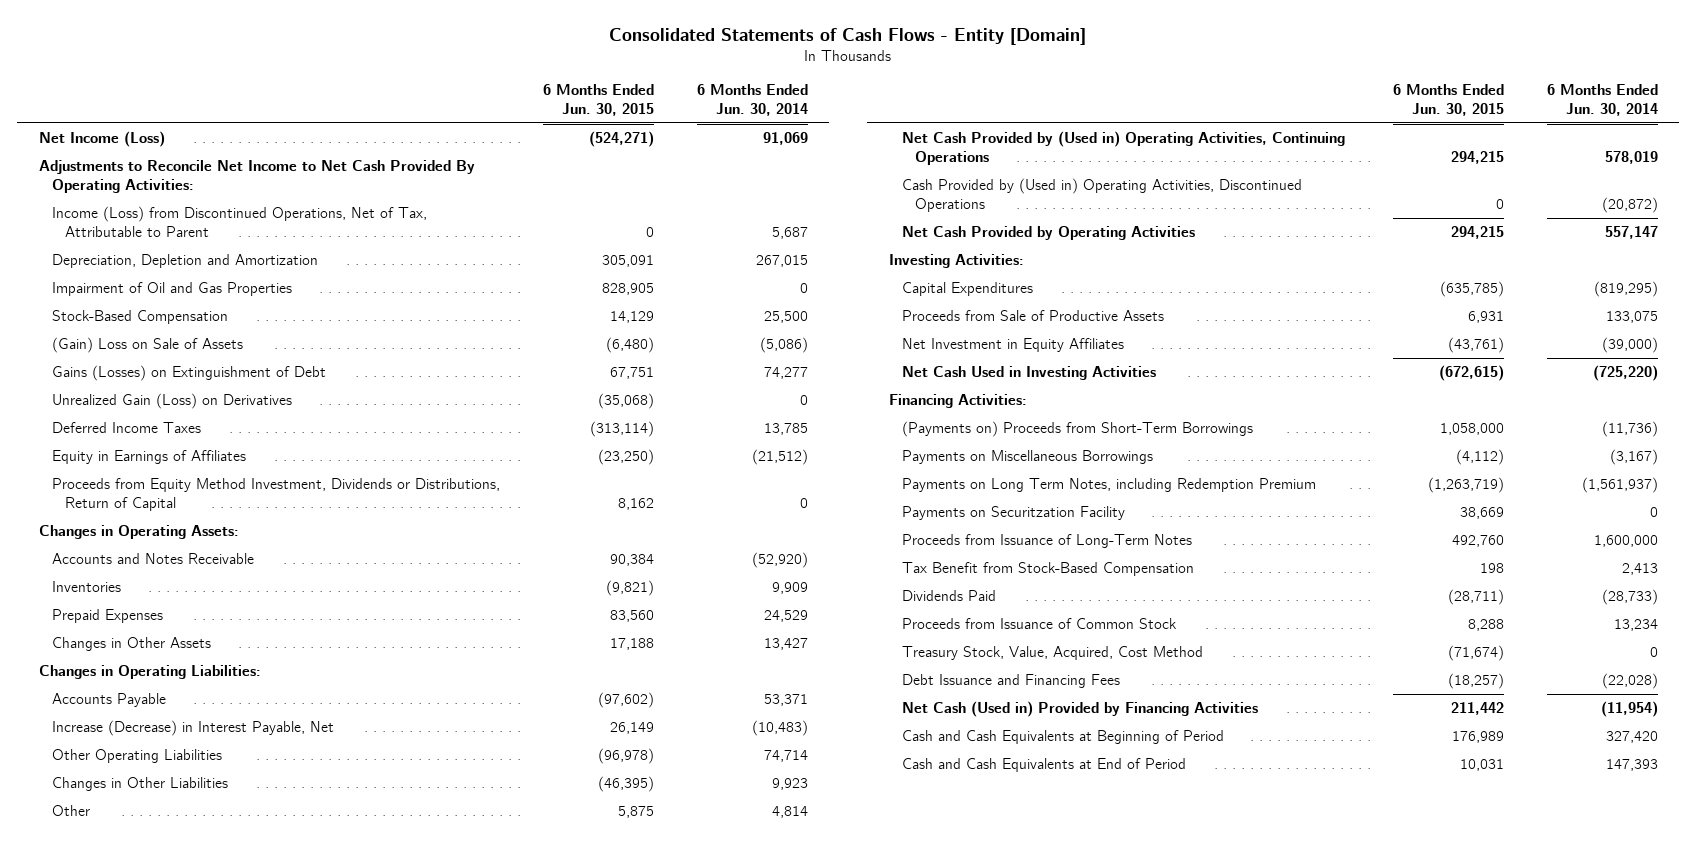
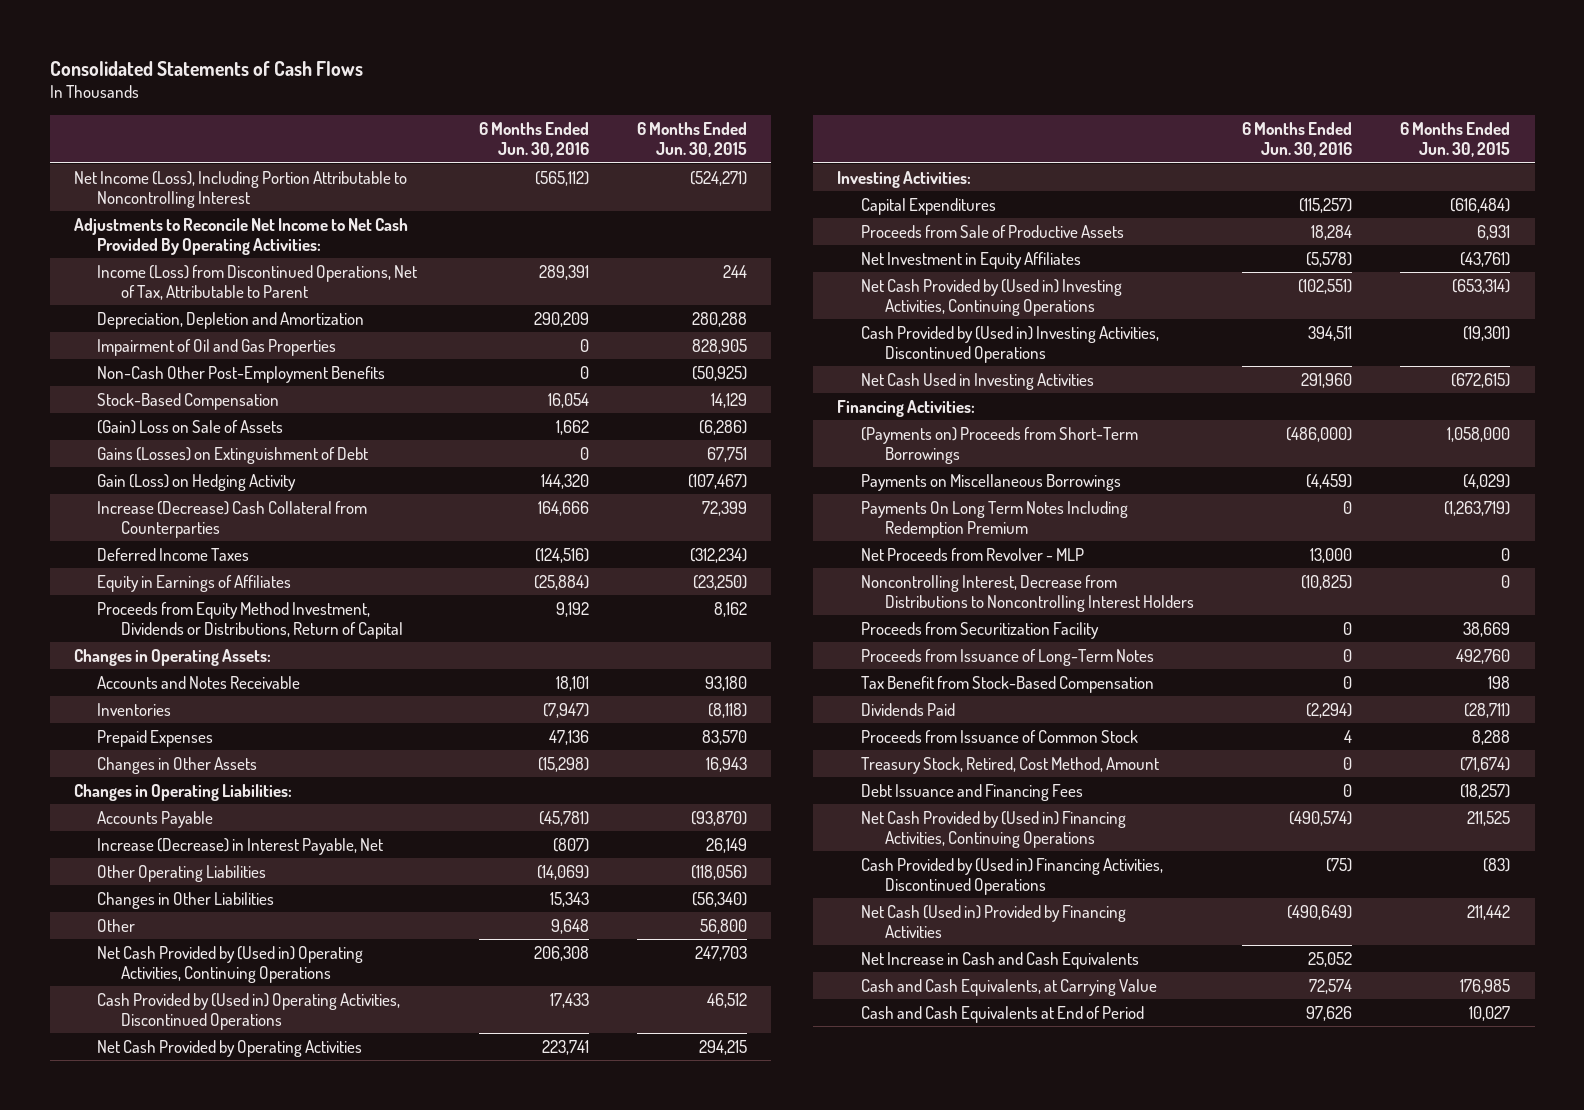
[609,27,1087,45] Consolidated Statements of Cash Flows - Entity [Domain] -> [49,60,363,76] Consolidated Statements of Cash Flows
[696,84,808,117] 6 Months Ended Jun. 30, 2014 -> none
none -> [478,121,589,158] 6 Months Ended Jun. 30, 2016
[38,131,165,148] Net Income (Loss) -> [73,170,407,208] Net Income (Loss), Including Portion Attributable to Noncontrolling Interest
[645,226,654,237] 0 -> [722,264,747,278] 244
[601,255,654,268] 305,091 -> [691,311,747,327] 280,288
none -> [97,365,386,383] Non-Cash Other Post-Employment Benefits
[605,337,654,354] (6,480) -> [698,419,747,435] (6,286)
[51,393,292,410] Unrealized Gain (Loss) on Derivatives -> none
none -> [97,473,297,491] Gain (Loss) on Hedging Activity
none -> [97,500,368,538] Increase (Decrease) Cash Collateral from Counterparties
[589,421,654,438] (313,114) -> [689,547,747,563] (312,234)
[609,554,654,567] 90,384 -> [704,675,747,691] 93,180
[605,580,654,597] (9,821) -> [707,702,747,718] (8,118)
[609,610,654,623] 83,560 -> [701,729,747,745] 83,570
[609,638,654,651] 17,188 -> [705,756,747,772] 16,943
[597,692,654,709] (97,602) -> [690,810,747,826] (93,870)
[597,748,654,765] (96,978) -> [690,864,747,880] (118,056)
[597,776,654,793] (46,395) -> [691,891,747,907] (56,340)
[617,806,654,819] 5,875 -> [699,918,747,934] 56,800
[1450,150,1504,164] 294,215 -> [694,945,747,961] 247,703
[1495,198,1504,209] 0 -> [706,992,747,1008] 46,512
[1439,281,1504,298] (635,785) -> [1450,197,1511,213] (616,484)
none -> [860,278,1122,316] Net Cash Provided by (Used in) Investing Activities, Continuing Operations
none -> [860,325,1159,363] Cash Provided by (Used in) Investing Activities, Discontinued Operations
[1455,449,1504,466] (4,112) -> [1463,473,1511,489] (4,029)
[901,478,1316,493] Payments on Long Term Notes, including Redemption Premium -> [860,500,1128,538] Payments On Long Term Notes Including Redemption Premium
none -> [860,547,1084,561] Net Proceeds from Revolver - MLP
none -> [860,574,1194,612] Noncontrolling Interest, Decrease from Distributions to Noncontrolling Interest Holders
[901,506,1125,521] Payments on Securitzation Facility -> [860,621,1099,639] Proceeds from Securitization Facility
[901,646,1203,661] Treasury Stock, Value, Acquired, Cost Method -> [860,756,1159,774] Treasury Stock, Retired, Cost Method, Amount
none -> [860,810,1126,848] Net Cash Provided by (Used in) Financing Activities, Continuing Operations
none -> [860,857,1163,895] Cash Provided by (Used in) Financing Activities, Discontinued Operations
none -> [860,951,1139,969] Net Increase in Cash and Cash Equivalents
[901,730,1224,745] Cash and Cash Equivalents at Beginning of Period -> [860,978,1157,996] Cash and Cash Equivalents, at Carrying Value
[1451,731,1504,744] 176,989 -> [1460,978,1511,994] 176,985
[1459,759,1504,772] 10,031 -> [1469,1005,1511,1021] 10,027

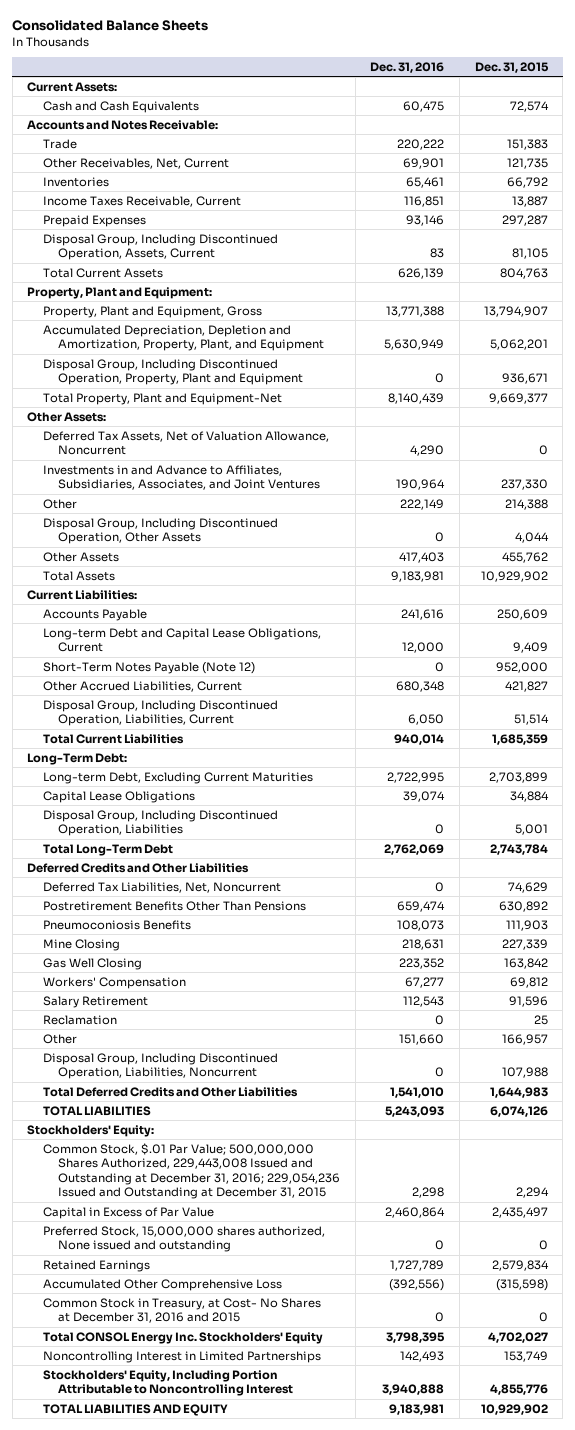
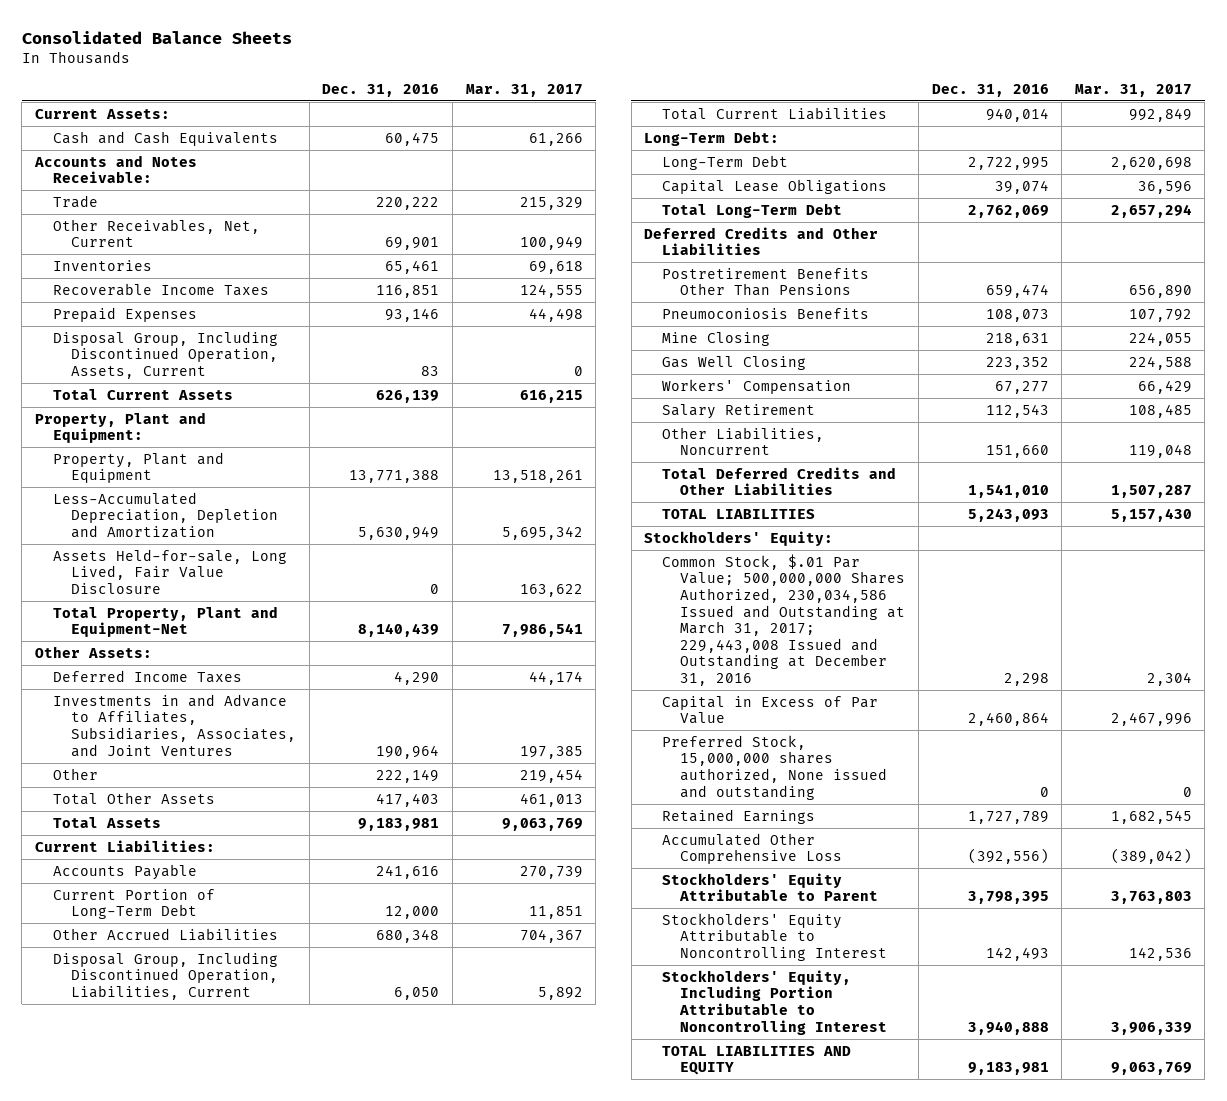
[474,61,549,73] Dec. 31, 2015 -> none
none -> [465,83,583,97] Mar. 31, 2017
[42,195,241,207] Income Taxes Receivable, Current -> [53,282,270,296] Recoverable Income Taxes
[42,358,304,386] Disposal Group, Including Discontinued Operation, Property, Plant and Equipment -> none
[42,305,262,318] Property, Plant and Equipment, Gross -> [53,451,225,484] Property, Plant and Equipment
[42,324,325,352] Accumulated Depreciation, Depletion and Amortization, Property, Plant, and Equipment -> [53,491,279,539] Less-Accumulated Depreciation, Depletion and Amortization
none -> [53,548,288,595] Assets Held-for-sale, Long Lived, Fair Value Disclosure
[42,430,329,456] Deferred Tax Assets, Net of Valuation Allowance, Noncurrent -> [53,669,243,683] Deferred Income Taxes
[42,517,278,545] Disposal Group, Including Discontinued Operation, Other Assets -> none
[42,551,119,562] Other Assets -> [53,791,216,805] Total Other Assets
[42,661,255,674] Short-Term Notes Payable (Note 12) -> none
[42,627,321,653] Long-term Debt and Capital Lease Obligations, Current -> [53,888,216,920] Current Portion of Long-Term Debt
[42,680,242,692] Other Accrued Liabilities, Current -> [53,927,279,941] Other Accrued Liabilities
[42,771,313,784] Long-term Debt, Excluding Current Maturities -> [662,154,789,170] Long-Term Debt
[42,809,278,837] Disposal Group, Including Discontinued Operation, Liabilities -> none
[42,881,281,893] Deferred Tax Liabilities, Net, Noncurrent -> none
[42,1014,117,1025] Reclamation -> none
[42,1052,278,1080] Disposal Group, Including Discontinued Operation, Liabilities, Noncurrent -> none
[42,1033,77,1044] Other -> [662,426,825,456] Other Liabilities, Noncurrent
[42,1142,341,1200] Common Stock, $.01 Par Value; 500,000,000 Shares Authorized, 229,443,008 Issued and Outstanding at December 31, 2016; 229,054,236 Issued and Outstanding at December 31, 2015 -> [662,553,906,686] Common Stock, $.01 Par Value; 500,000,000 Shares Authorized, 230,034,586 Issued and Outstanding at March 31, 2017; 229,443,008 Issued and Outstanding at December 31, 2016
[42,1297,321,1324] Common Stock in Treasury, at Cost- No Shares at December 31, 2016 and 2015 -> none
[42,1331,323,1344] Total CONSOL Energy Inc. Stockholders' Equity -> [662,872,879,902] Stockholders' Equity Attributable to Parent
[42,1350,321,1363] Noncontrolling Interest in Limited Partnerships -> [662,912,888,962] Stockholders' Equity Attributable to Noncontrolling Interest

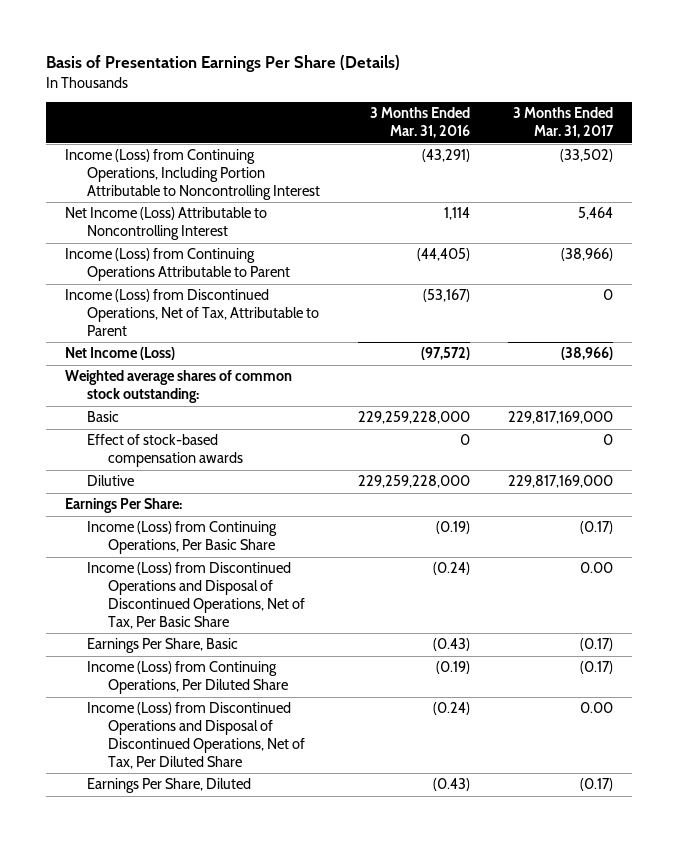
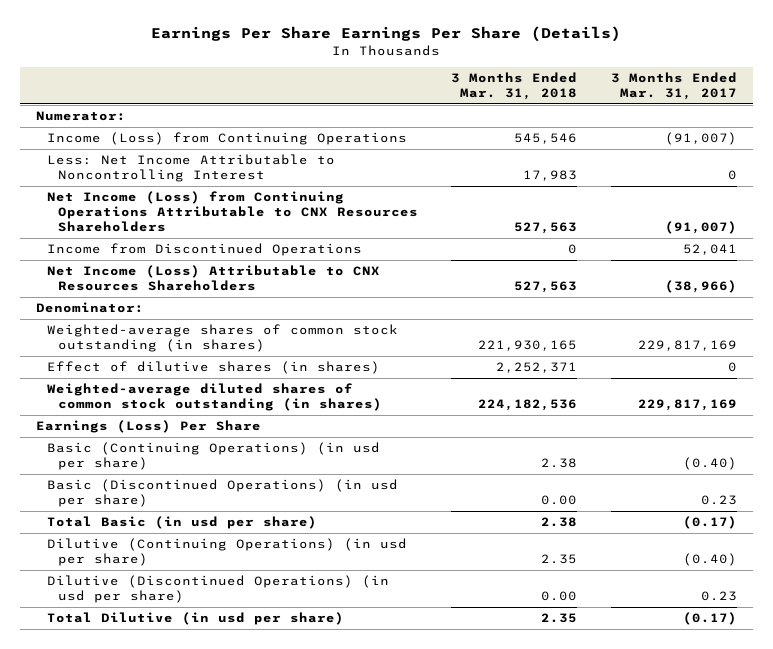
[45,55,400,73] Basis of Presentation Earnings Per Share (Details) -> [151,26,622,43] Earnings Per Share Earnings Per Share (Details)
[369,107,470,139] 3 Months Ended Mar. 31, 2016 -> none
none -> [451,72,578,101] 3 Months Ended Mar. 31, 2018
[86,411,119,423] Basic -> none
[86,475,134,487] Dilutive -> none
none -> [36,111,127,122] Numerator:
[65,149,320,200] Income (Loss) from Continuing Operations, Including Portion Attributable to Noncontrolling Interest -> [47,132,408,146] Income (Loss) from Continuing Operations
[559,149,613,163] (33,502) -> [664,132,737,146] (91,007)
[65,207,268,241] Net Income (Loss) Attributable to Noncontrolling Interest -> [47,154,336,183] Less: Net Income Attributable to Noncontrolling Interest
[577,207,613,221] 5,464 -> [727,170,737,181] 0
[65,248,290,282] Income (Loss) from Continuing Operations Attributable to Parent -> [47,191,418,232] Net Income (Loss) from Continuing Operations Attributable to CNX Resources Shareholders
[560,248,613,262] (38,966) -> [664,220,737,234] (91,007)
[65,289,319,336] Income (Loss) from Discontinued Operations, Net of Tax, Attributable to Parent -> [47,243,363,257] Income from Discontinued Operations
[602,289,613,301] 0 -> [682,244,737,256] 52,041
[65,347,176,361] Net Income (Loss) -> [47,265,381,292] Net Income (Loss) Attributable to CNX Resources Shareholders
[65,370,293,404] Weighted average shares of common stock outstanding: -> [36,302,145,314] Denominator:
none -> [47,324,399,353] Weighted-average shares of common stock outstanding (in shares)
[86,434,244,468] Effect of stock-based compensation awards -> [47,361,381,375] Effect of dilutive shares (in shares)
none -> [47,383,382,412] Weighted-average diluted shares of common stock outstanding (in shares)
[65,498,183,514] Earnings Per Share: -> [36,420,262,434] Earnings (Loss) Per Share
[86,521,277,555] Income (Loss) from Continuing Operations, Per Basic Share -> [47,442,381,471] Basic (Continuing Operations) (in usd per share)
[579,521,613,535] (0.17) -> [682,457,737,471] (0.40)
[86,562,306,629] Income (Loss) from Discontinued Operations and Disposal of Discontinued Operations, Net of Tax, Per Basic Share -> [47,479,399,508] Basic (Discontinued Operations) (in usd per share)
[579,562,613,574] 0.00 -> [700,495,737,506] 0.23
[86,638,238,654] Earnings Per Share, Basic -> [47,516,318,530] Total Basic (in usd per share)
[86,661,289,695] Income (Loss) from Continuing Operations, Per Diluted Share -> [47,538,408,567] Dilutive (Continuing Operations) (in usd per share)
[579,661,613,675] (0.17) -> [682,553,737,567] (0.40)
[86,702,306,769] Income (Loss) from Discontinued Operations and Disposal of Discontinued Operations, Net of Tax, Per Diluted Share -> [47,575,390,604] Dilutive (Discontinued Operations) (in usd per share)
[579,702,613,714] 0.00 -> [700,591,737,602] 0.23
[86,778,251,794] Earnings Per Share, Diluted -> [47,612,345,626] Total Dilutive (in usd per share)

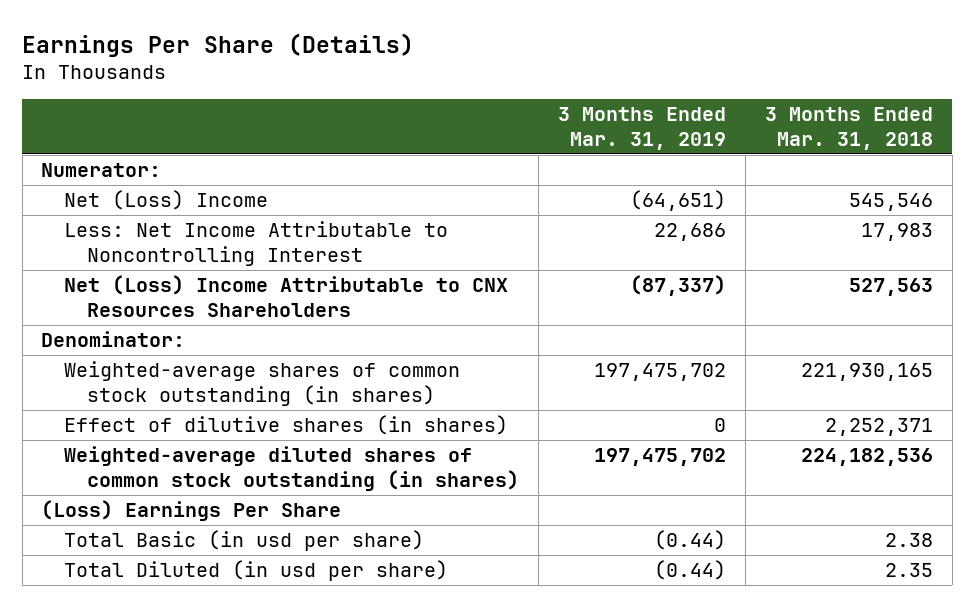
[151,26,622,43] Earnings Per Share Earnings Per Share (Details) -> [22,32,415,57] Earnings Per Share (Details)
[610,72,737,101] 3 Months Ended Mar. 31, 2017 -> none
none -> [558,107,727,150] 3 Months Ended Mar. 31, 2019
[47,132,408,146] Income (Loss) from Continuing Operations -> [64,190,269,211] Net (Loss) Income
[47,191,418,232] Net Income (Loss) from Continuing Operations Attributable to CNX Resources Shareholders -> none
[47,243,363,257] Income from Discontinued Operations -> none
[47,265,381,292] Net Income (Loss) Attributable to CNX Resources Shareholders -> [64,275,509,317] Net (Loss) Income Attributable to CNX Resources Shareholders
[47,442,381,471] Basic (Continuing Operations) (in usd per share) -> none
[47,479,399,508] Basic (Discontinued Operations) (in usd per share) -> none
[36,420,262,434] Earnings (Loss) Per Share -> [41,500,342,522] (Loss) Earnings Per Share
[47,538,408,567] Dilutive (Continuing Operations) (in usd per share) -> none
[47,575,390,604] Dilutive (Discontinued Operations) (in usd per share) -> none
[47,612,345,626] Total Dilutive (in usd per share) -> [64,560,449,582] Total Diluted (in usd per share)

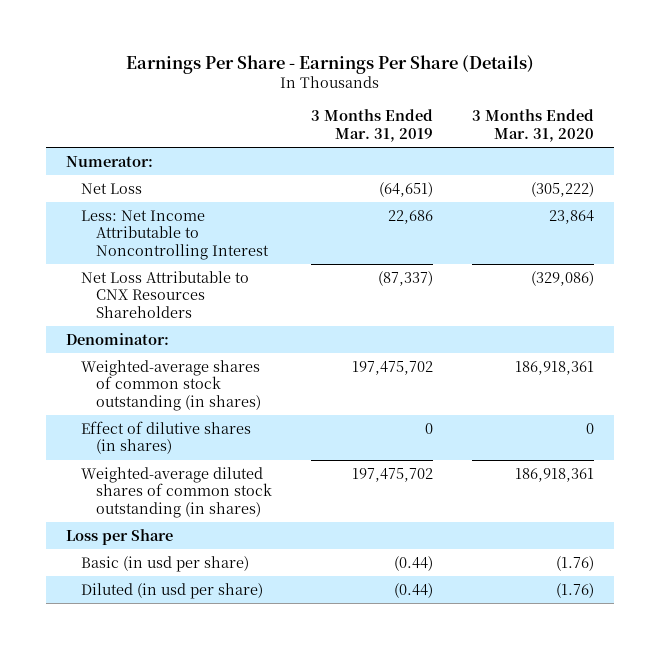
[22,32,415,57] Earnings Per Share (Details) -> [126,54,535,74] Earnings Per Share - Earnings Per Share (Details)
[764,107,933,150] 3 Months Ended Mar. 31, 2018 -> none
none -> [472,109,595,142] 3 Months Ended Mar. 31, 2020
[64,190,269,211] Net (Loss) Income -> [80,182,142,194] Net Loss
[64,275,509,317] Net (Loss) Income Attributable to CNX Resources Shareholders -> [80,270,249,319] Net Loss Attributable to CNX Resources Shareholders
[41,500,342,522] (Loss) Earnings Per Share -> [65,528,173,545] Loss per Share
[64,530,425,552] Total Basic (in usd per share) -> [80,555,249,572] Basic (in usd per share)
[64,560,449,582] Total Diluted (in usd per share) -> [80,582,263,599] Diluted (in usd per share)

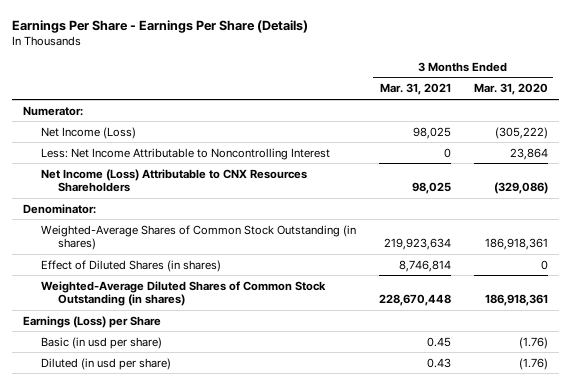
[311,109,434,142] 3 Months Ended Mar. 31, 2019 -> none
none -> [379,83,451,96] Mar. 31, 2021
[80,182,142,194] Net Loss -> [40,126,136,139] Net Income (Loss)
[80,270,249,319] Net Loss Attributable to CNX Resources Shareholders -> [40,168,307,193] Net Income (Loss) Attributable to CNX Resources Shareholders
[80,359,261,412] Weighted-average shares of common stock outstanding (in shares) -> [40,224,356,251] Weighted-Average Shares of Common Stock Outstanding (in shares)
[80,420,251,455] Effect of dilutive shares (in shares) -> [40,259,221,272] Effect of Diluted Shares (in shares)
[80,466,272,519] Weighted-average diluted shares of common stock outstanding (in shares) -> [40,280,326,307] Weighted-Average Diluted Shares of Common Stock Outstanding (in shares)
[65,528,173,545] Loss per Share -> [23,315,162,328] Earnings (Loss) per Share

